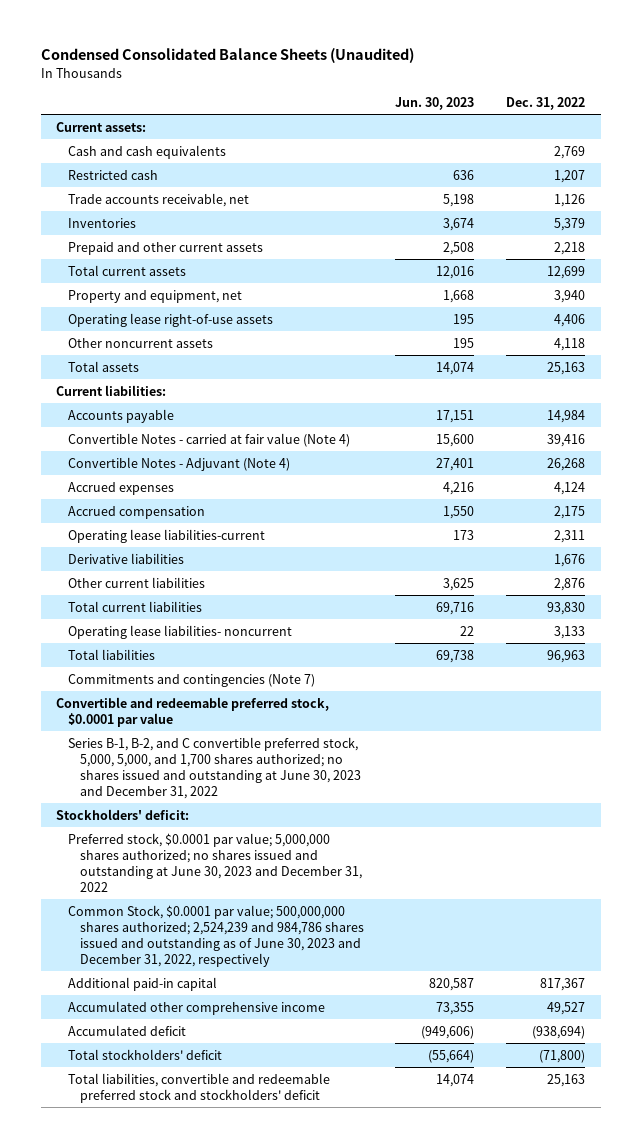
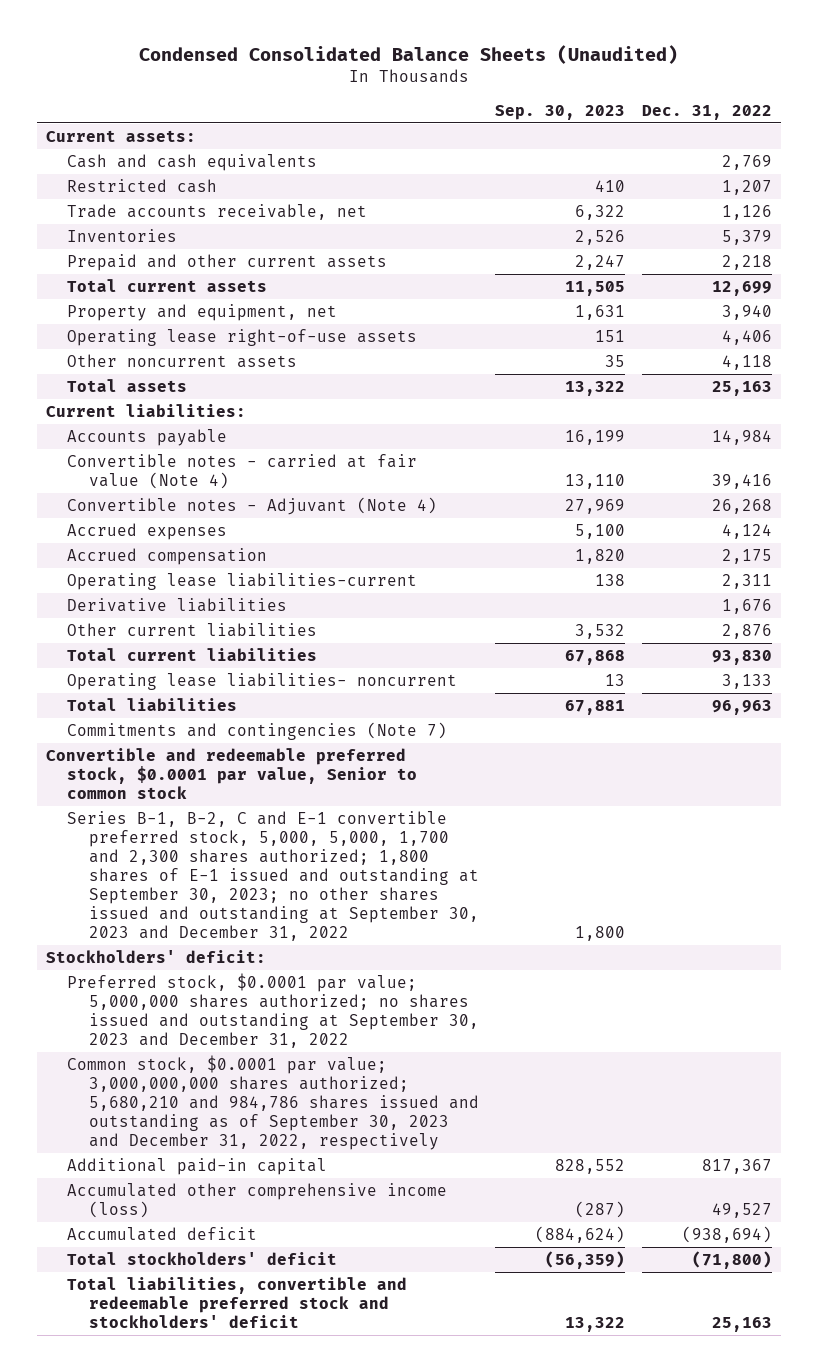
[395,97,475,111] Jun. 30, 2023 -> none
none -> [495,104,626,120] Sep. 30, 2023
[68,432,351,447] Convertible Notes - carried at fair value (Note 4) -> [67,453,418,489] Convertible notes - carried at fair value (Note 4)
[68,456,291,471] Convertible Notes - Adjuvant (Note 4) -> [67,496,438,515] Convertible notes - Adjuvant (Note 4)
[56,696,330,727] Convertible and redeemable preferred stock, $0.0001 par value -> [45,747,418,799] Convertible and redeemable preferred stock, $0.0001 par value, Senior to common stock
[68,736,361,799] Series B-1, B-2, and C convertible preferred stock, 5,000, 5,000, and 1,700 shares authorized; no shares issued and outstanding at June 30, 2023 and December 31, 2022 -> [67,810,479,942] Series B-1, B-2, C and E-1 convertible preferred stock, 5,000, 5,000, 1,700 and 2,300 shares authorized; 1,800 shares of E-1 issued and outstanding at September 30, 2023; no other shares issued and outstanding at September 30, 2023 and December 31, 2022
[68,832,362,892] Preferred stock, $0.0001 par value; 5,000,000 shares authorized; no shares issued and outstanding at June 30, 2023 and December 31, 2022 -> [67,972,479,1049] Preferred stock, $0.0001 par value; 5,000,000 shares authorized; no shares issued and outstanding at September 30, 2023 and December 31, 2022
[68,904,364,967] Common Stock, $0.0001 par value; 500,000,000 shares authorized; 2,524,239 and 984,786 shares issued and outstanding as of June 30, 2023 and December 31, 2022, respectively -> [67,1054,479,1151] Common stock, $0.0001 par value; 3,000,000,000 shares authorized; 5,680,210 and 984,786 shares issued and outstanding as of September 30, 2023 and December 31, 2022, respectively
[68,1000,326,1015] Accumulated other comprehensive income -> [67,1182,448,1218] Accumulated other comprehensive income (loss)

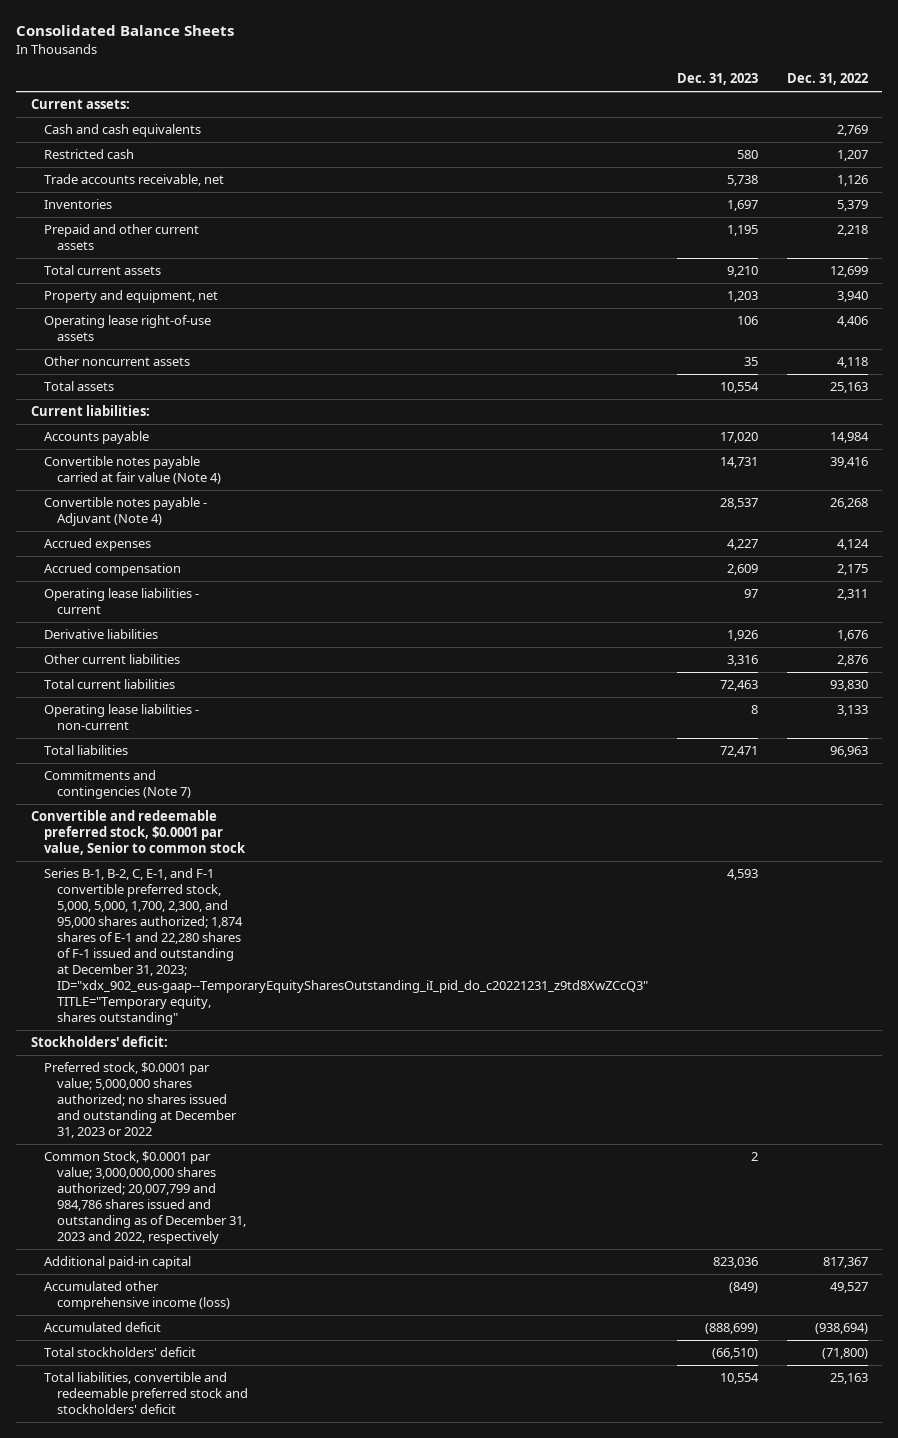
[138,45,678,65] Condensed Consolidated Balance Sheets (Unaudited) -> [16,25,235,37] Consolidated Balance Sheets
[495,104,626,120] Sep. 30, 2023 -> none
none -> [676,73,758,86] Dec. 31, 2023
[67,453,418,489] Convertible notes - carried at fair value (Note 4) -> [43,456,221,485] Convertible notes payable carried at fair value (Note 4)
[67,496,438,515] Convertible notes - Adjuvant (Note 4) -> [43,497,207,527] Convertible notes payable - Adjuvant (Note 4)
[67,572,418,590] Operating lease liabilities-current -> [43,588,199,615] Operating lease liabilities - current
[67,672,458,690] Operating lease liabilities- noncurrent -> [43,704,199,731] Operating lease liabilities - non-current
[67,810,479,942] Series B-1, B-2, C and E-1 convertible preferred stock, 5,000, 5,000, 1,700 and 2,300 shares authorized; 1,800 shares of E-1 issued and outstanding at September 30, 2023; no other shares issued and outstanding at September 30, 2023 and December 31, 2022 -> [43,868,648,1026] Series B-1, B-2, C, E-1, and F-1 convertible preferred stock, 5,000, 5,000, 1,700, 2,300, and 95,000 shares authorized; 1,874 shares of E-1 and 22,280 shares of F-1 issued and outstanding at December 31, 2023; ID="xdx_902_eus-gaap--TemporaryEquitySharesOutstanding_iI_pid_do_c20221231_z9td8XwZCcQ3" TITLE="Temporary equity, shares outstanding"
[67,972,479,1049] Preferred stock, $0.0001 par value; 5,000,000 shares authorized; no shares issued and outstanding at September 30, 2023 and December 31, 2022 -> [43,1062,237,1139] Preferred stock, $0.0001 par value; 5,000,000 shares authorized; no shares issued and outstanding at December 31, 2023 or 2022
[67,1054,479,1151] Common stock, $0.0001 par value; 3,000,000,000 shares authorized; 5,680,210 and 984,786 shares issued and outstanding as of September 30, 2023 and December 31, 2022, respectively -> [43,1151,246,1245] Common Stock, $0.0001 par value; 3,000,000,000 shares authorized; 20,007,799 and 984,786 shares issued and outstanding as of December 31, 2023 and 2022, respectively

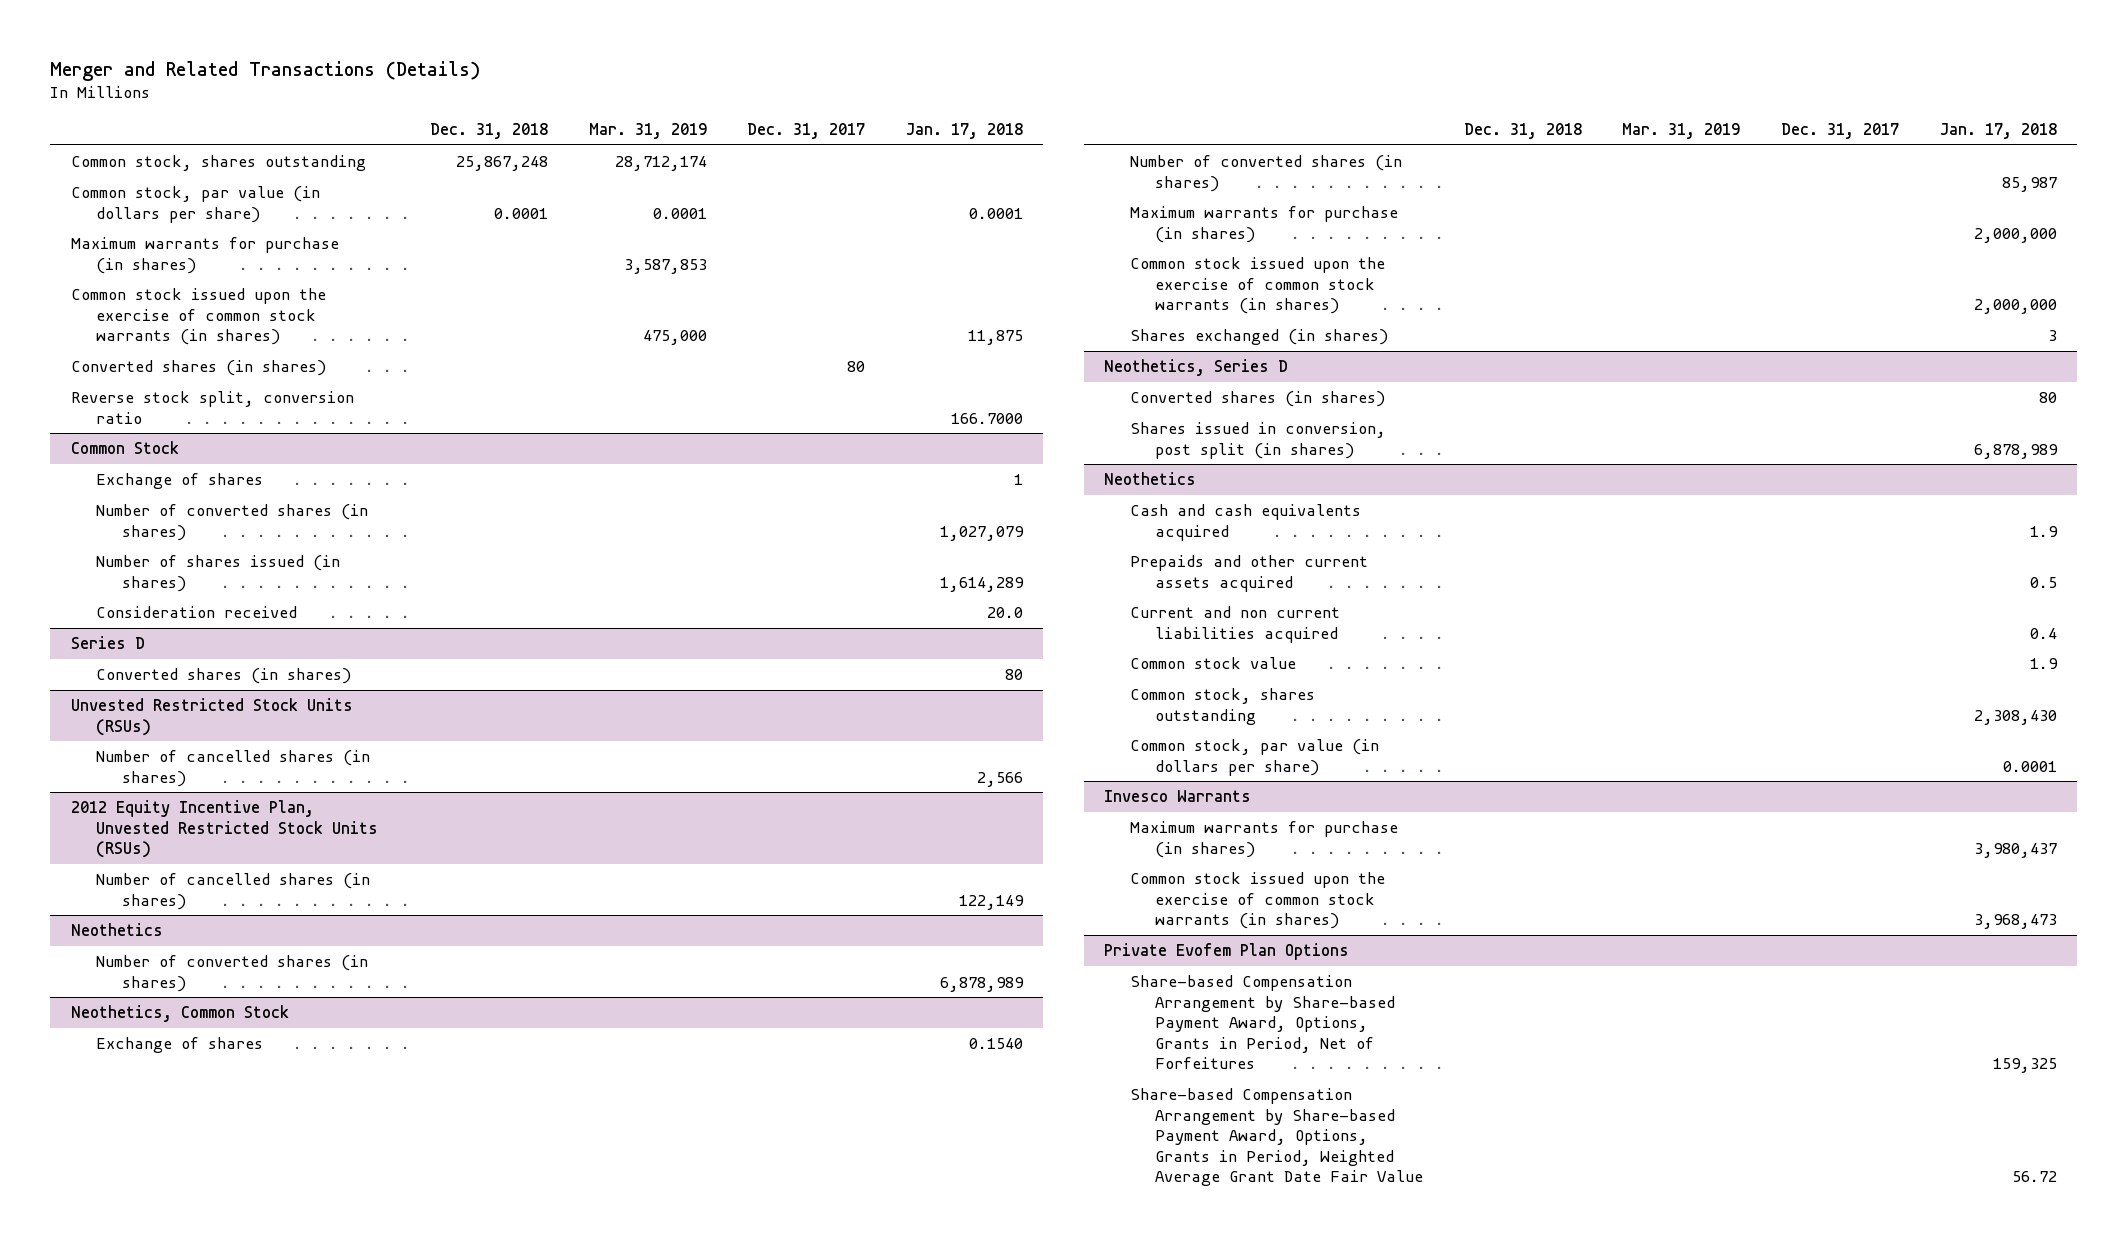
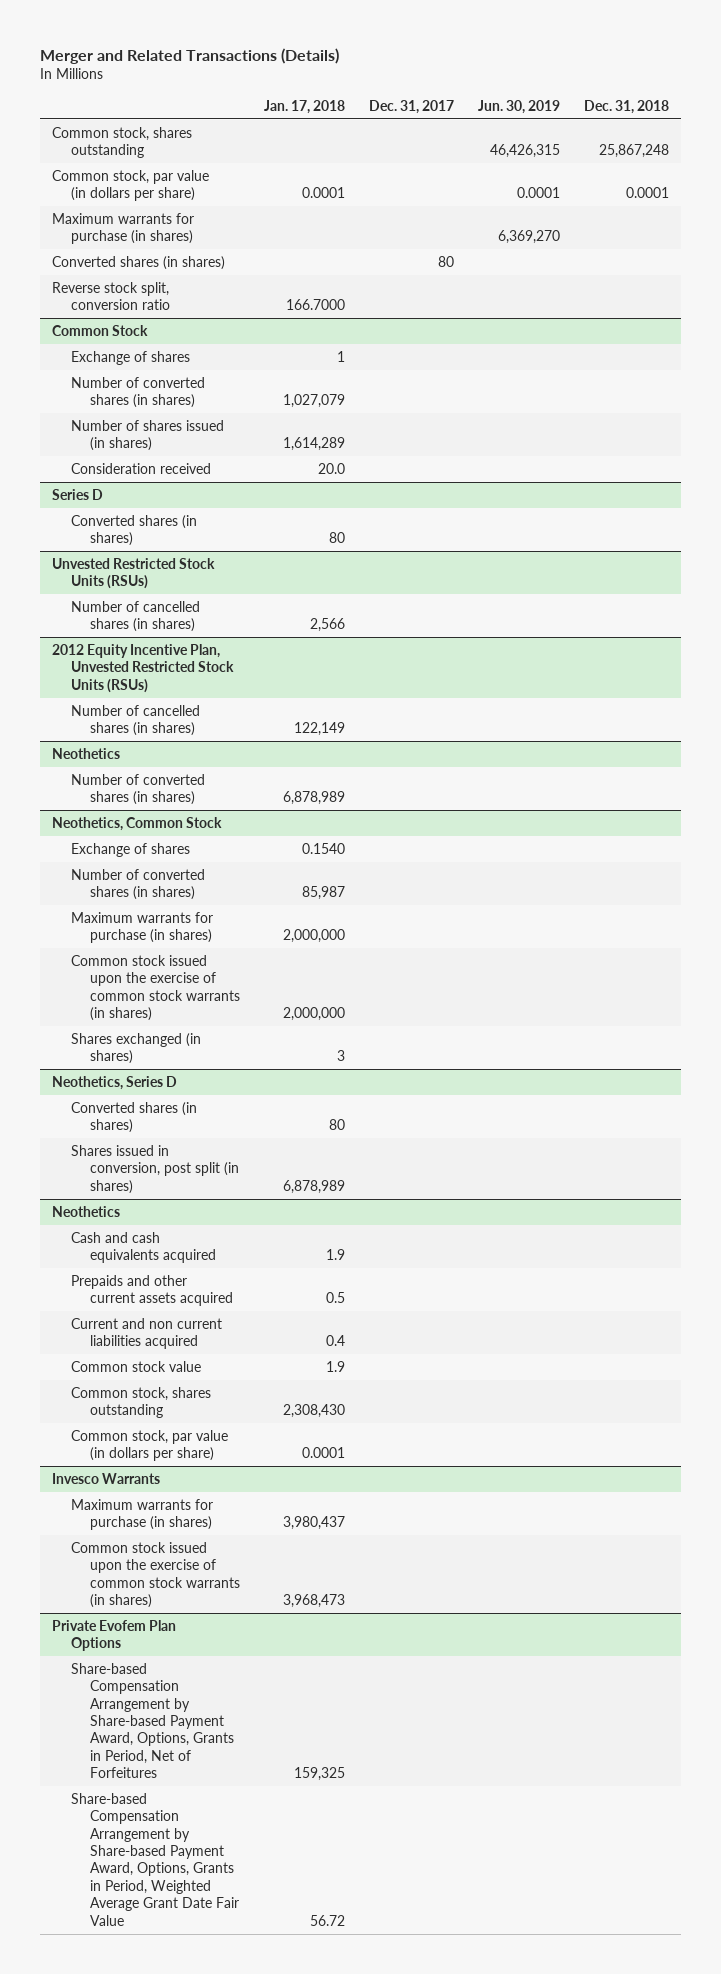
[588,123,707,140] Mar. 31, 2019 -> none
none -> [477,99,560,114] Jun. 30, 2019
[70,287,326,346] Common stock issued upon the exercise of common stock warrants (in shares) -> none

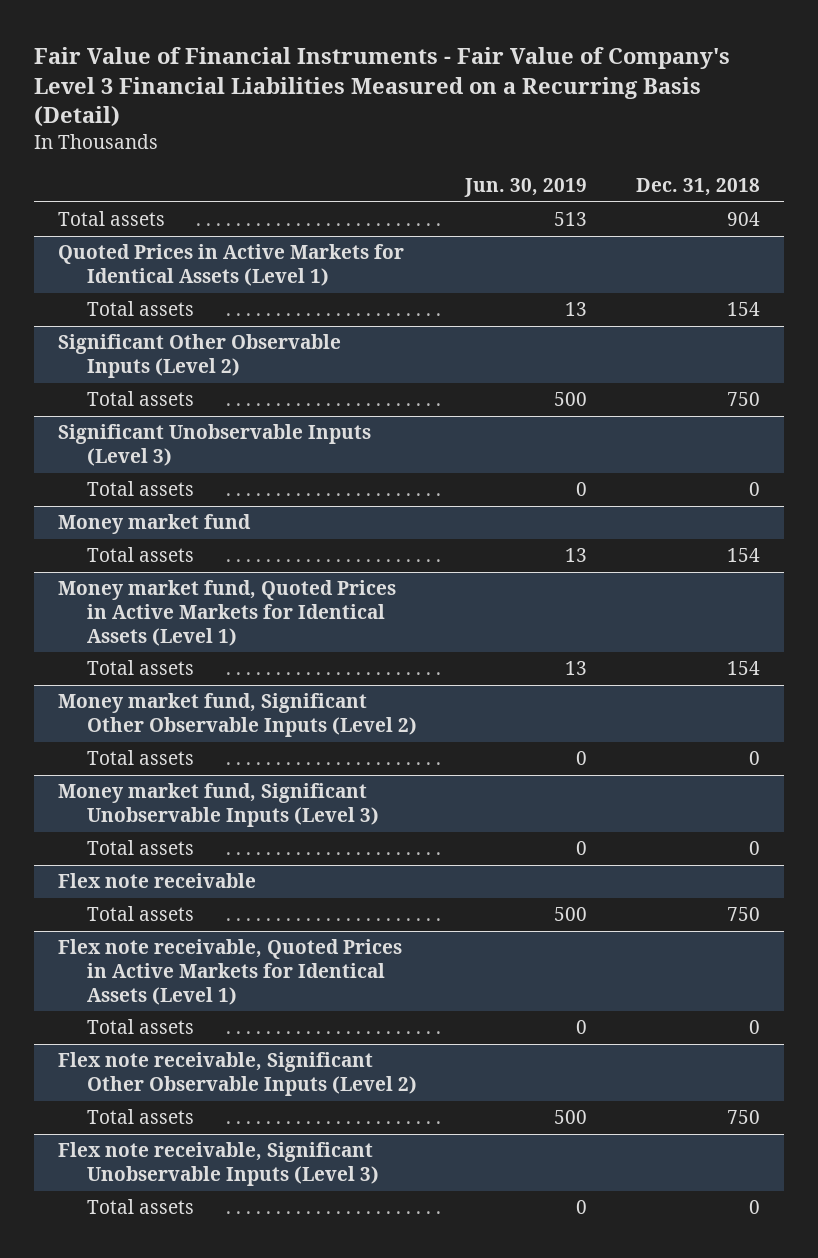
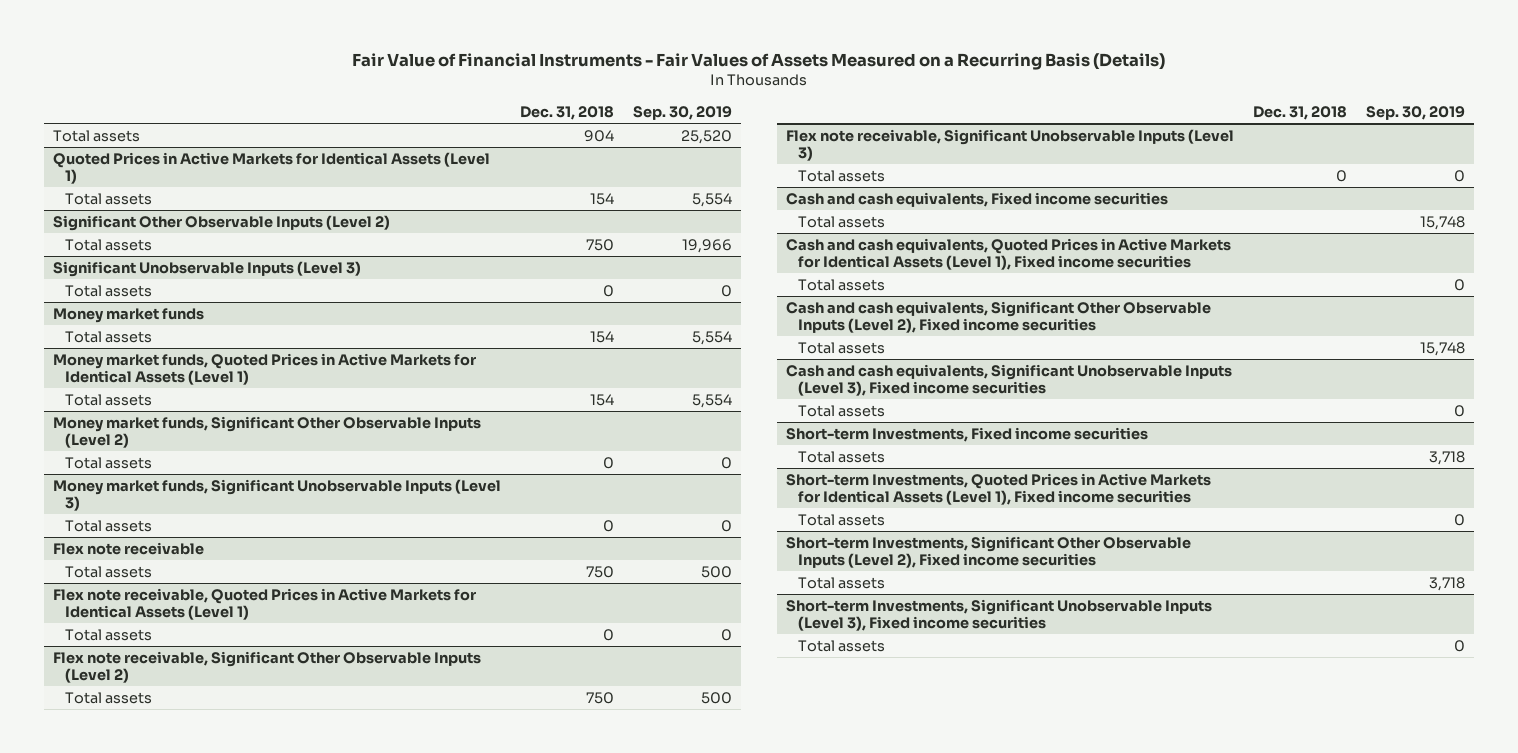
[33,46,730,128] Fair Value of Financial Instruments - Fair Value of Company's Level 3 Financial Liabilities Measured on a Recurring Basis (Detail) -> [352,53,1166,71] Fair Value of Financial Instruments - Fair Values of Assets Measured on a Recurring Basis (Details)
[464,177,588,197] Jun. 30, 2019 -> none
none -> [632,105,732,120] Sep. 30, 2019
[58,514,252,535] Money market fund -> [53,307,205,323] Money market funds
[58,580,397,646] Money market fund, Quoted Prices in Active Markets for Identical Assets (Level 1) -> [53,352,477,385] Money market funds, Quoted Prices in Active Markets for Identical Assets (Level 1)
[58,693,417,738] Money market fund, Significant Other Observable Inputs (Level 2) -> [53,415,482,448] Money market funds, Significant Other Observable Inputs (Level 2)
[58,783,379,828] Money market fund, Significant Unobservable Inputs (Level 3) -> [53,478,502,511] Money market funds, Significant Unobservable Inputs (Level 3)
none -> [786,191,1169,207] Cash and cash equivalents, Fixed income securities
none -> [797,215,885,228] Total assets
none -> [786,237,1232,270] Cash and cash equivalents, Quoted Prices in Active Markets for Identical Assets (Level 1), Fixed income securities
none -> [797,278,885,291] Total assets
none -> [786,300,1212,333] Cash and cash equivalents, Significant Other Observable Inputs (Level 2), Fixed income securities
none -> [797,341,885,354] Total assets
none -> [786,363,1233,396] Cash and cash equivalents, Significant Unobservable Inputs (Level 3), Fixed income securities
none -> [797,404,885,417] Total assets
none -> [786,426,1149,442] Short-term Investments, Fixed income securities
none -> [797,450,885,463] Total assets
none -> [786,472,1212,505] Short-term Investments, Quoted Prices in Active Markets for Identical Assets (Level 1), Fixed income securities
none -> [797,513,885,526] Total assets
none -> [786,535,1192,568] Short-term Investments, Significant Other Observable Inputs (Level 2), Fixed income securities
none -> [797,576,885,589] Total assets
none -> [786,598,1213,631] Short-term Investments, Significant Unobservable Inputs (Level 3), Fixed income securities
none -> [797,639,885,652] Total assets

